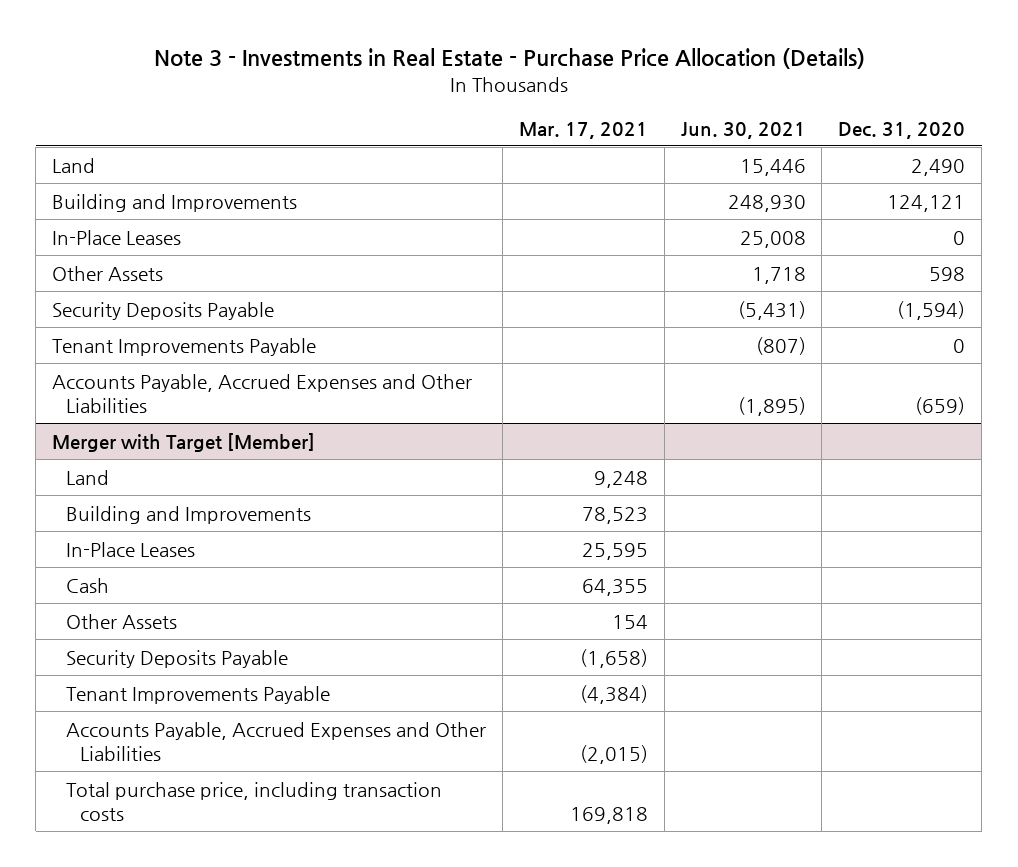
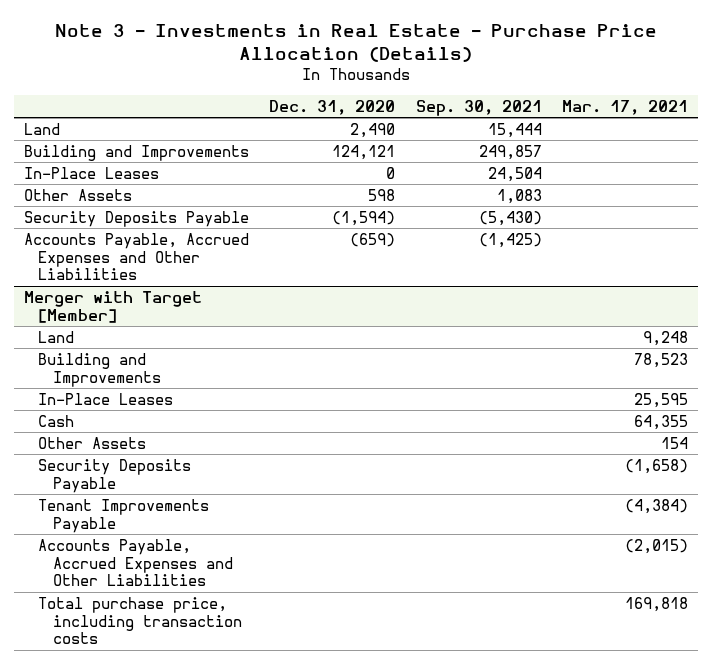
[680,121,806,139] Jun. 30, 2021 -> none
none -> [415,99,542,116] Sep. 30, 2021
[52,337,317,356] Tenant Improvements Payable -> none

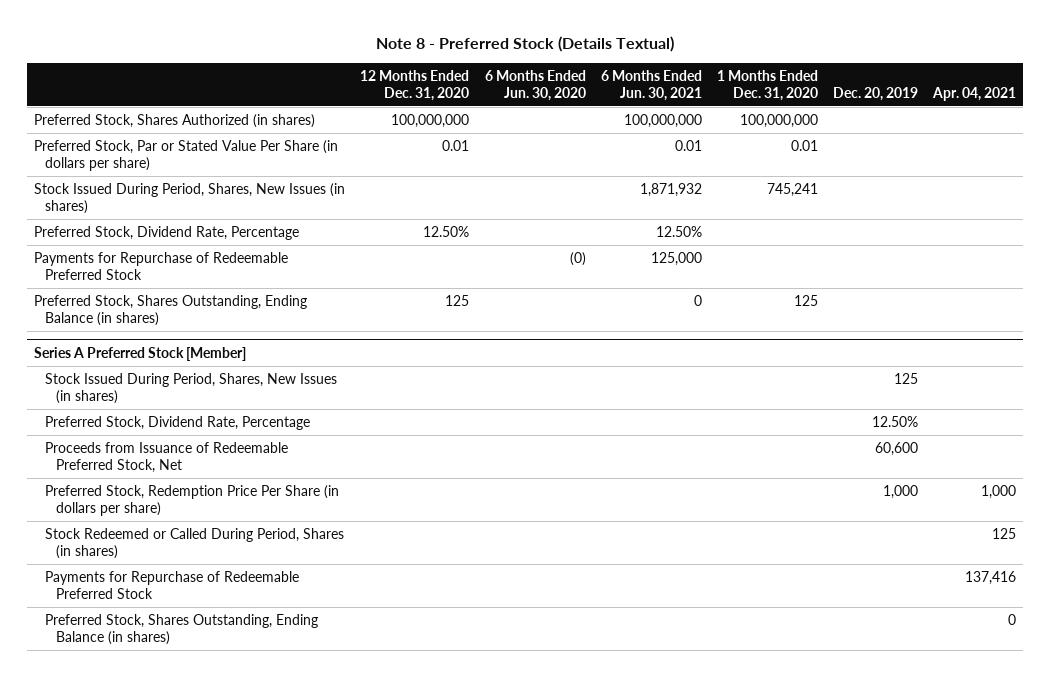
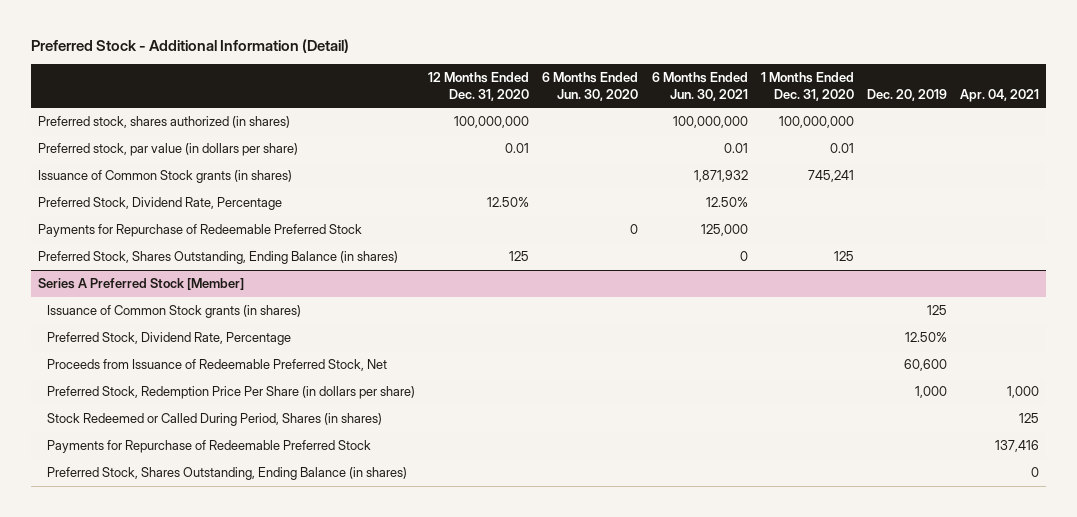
[376,35,675,52] Note 8 - Preferred Stock (Details Textual) -> [30,39,349,54] Preferred Stock - Additional Information (Detail)
[34,114,316,129] Preferred Stock, Shares Authorized (in shares) -> [37,116,290,129] Preferred stock, shares authorized (in shares)
[34,140,339,172] Preferred Stock, Par or Stated Value Per Share (in dollars per share) -> [37,143,298,157] Preferred stock, par value (in dollars per share)
[34,183,346,215] Stock Issued During Period, Shares, New Issues (in shares) -> [37,170,292,184] Issuance of Common Stock grants (in shares)
[569,252,586,267] (0) -> [630,224,639,235] 0
[45,373,338,405] Stock Issued During Period, Shares, New Issues (in shares) -> [47,305,302,319] Issuance of Common Stock grants (in shares)

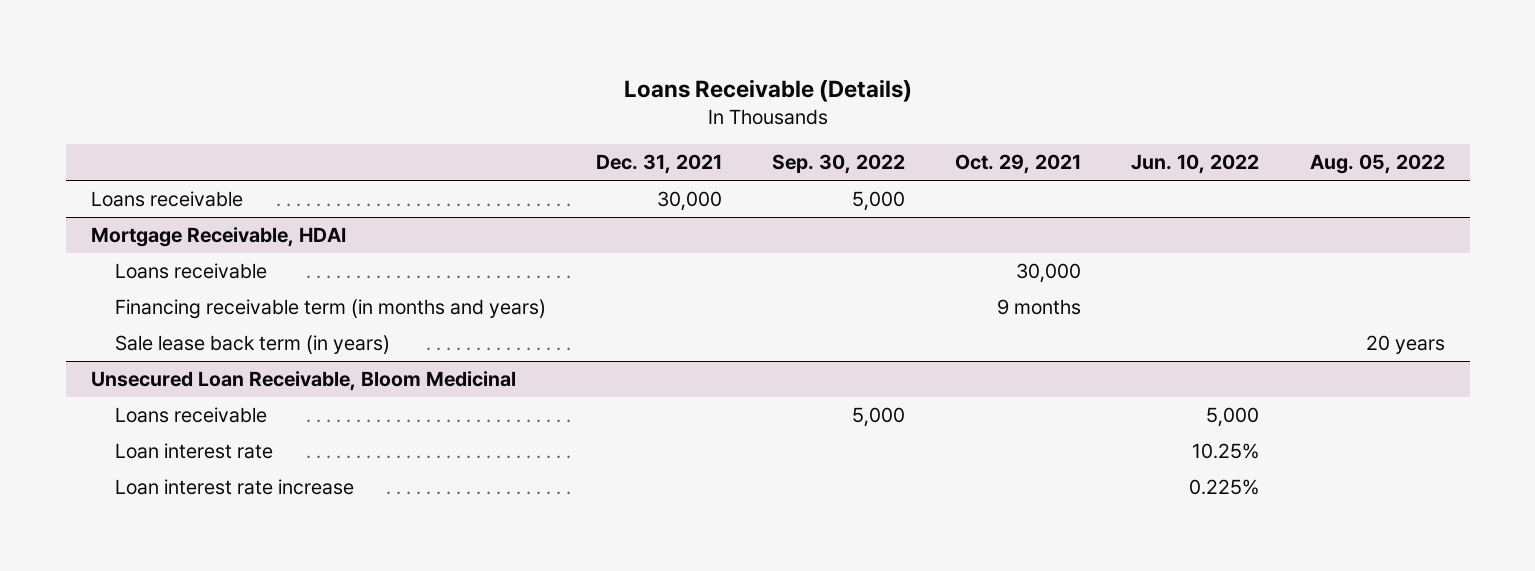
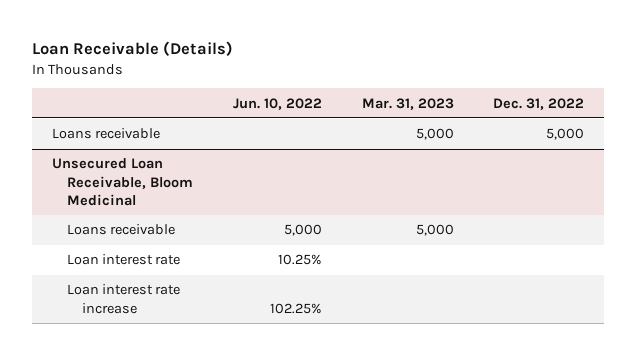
[623,78,912,102] Loans Receivable (Details) -> [31,41,233,57] Loan Receivable (Details)
[595,154,722,175] Dec. 31, 2021 -> none
[772,154,906,175] Sep. 30, 2022 -> none
[955,154,1082,175] Oct. 29, 2021 -> none
[1309,154,1445,175] Aug. 05, 2022 -> none
none -> [361,97,454,110] Mar. 31, 2023
none -> [493,97,585,110] Dec. 31, 2022
[90,227,346,248] Mortgage Receivable, HDAI -> none
[114,263,267,280] Loans receivable -> none
[114,299,546,320] Financing receivable term (in months and years) -> none
[114,335,390,355] Sale lease back term (in years) -> none
[1189,479,1260,496] 0.225% -> [269,302,322,314] 102.25%

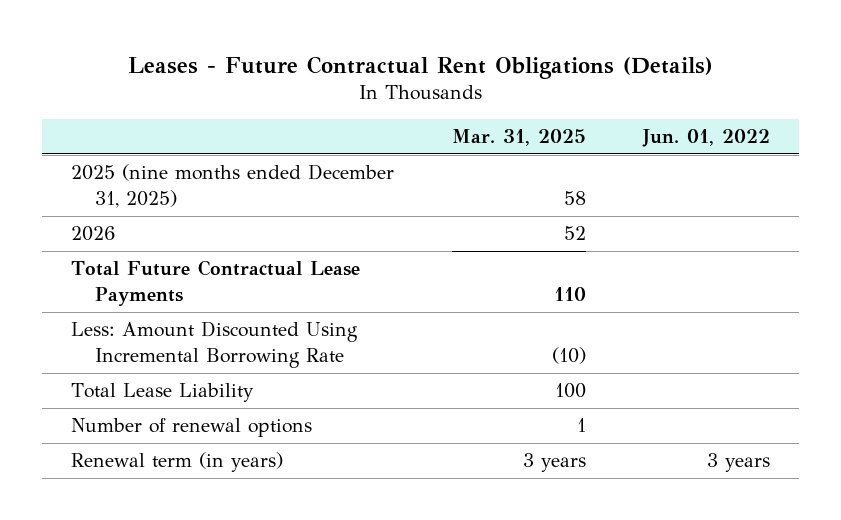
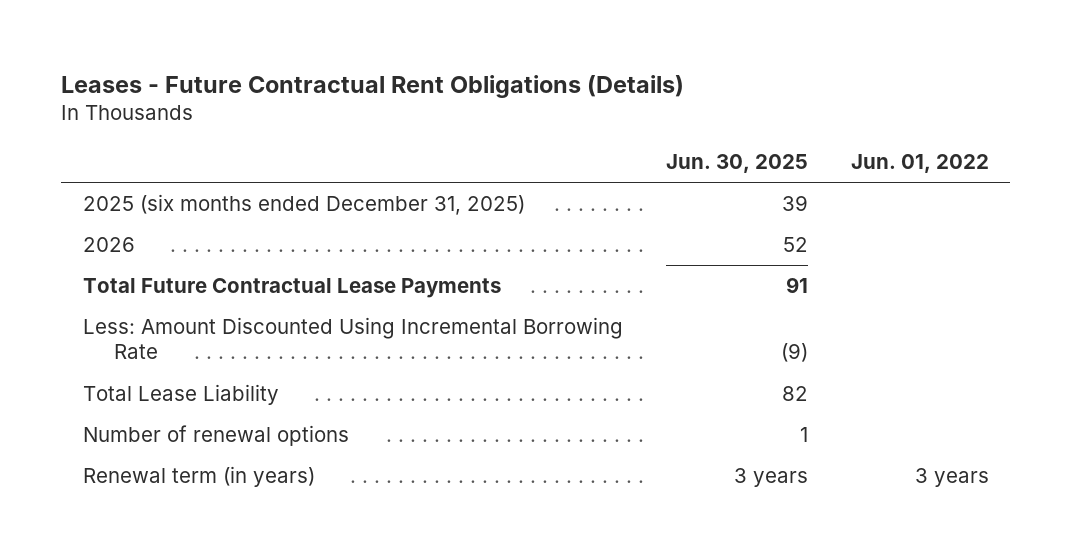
[451,128,586,146] Mar. 31, 2025 -> none
none -> [665,153,808,173] Jun. 30, 2025
[71,164,395,208] 2025 (nine months ended December 31, 2025) -> [82,194,525,216] 2025 (six months ended December 31, 2025)

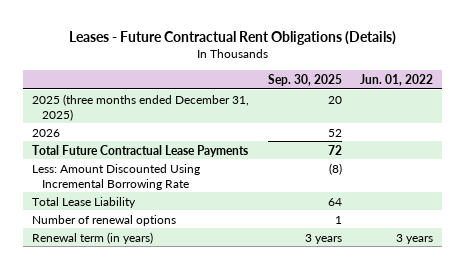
[665,153,808,173] Jun. 30, 2025 -> none
none -> [267,73,342,86] Sep. 30, 2025
[82,194,525,216] 2025 (six months ended December 31, 2025) -> [31,93,249,121] 2025 (three months ended December 31, 2025)

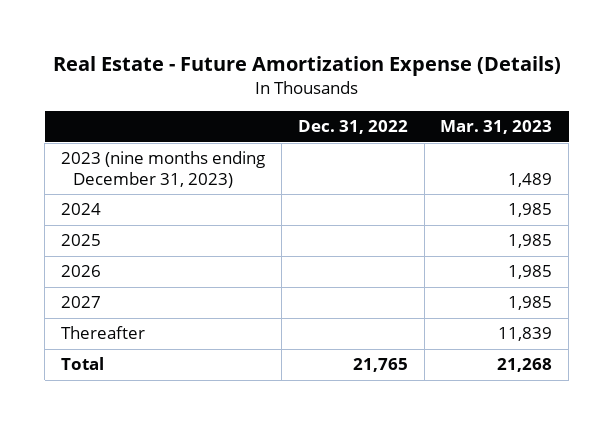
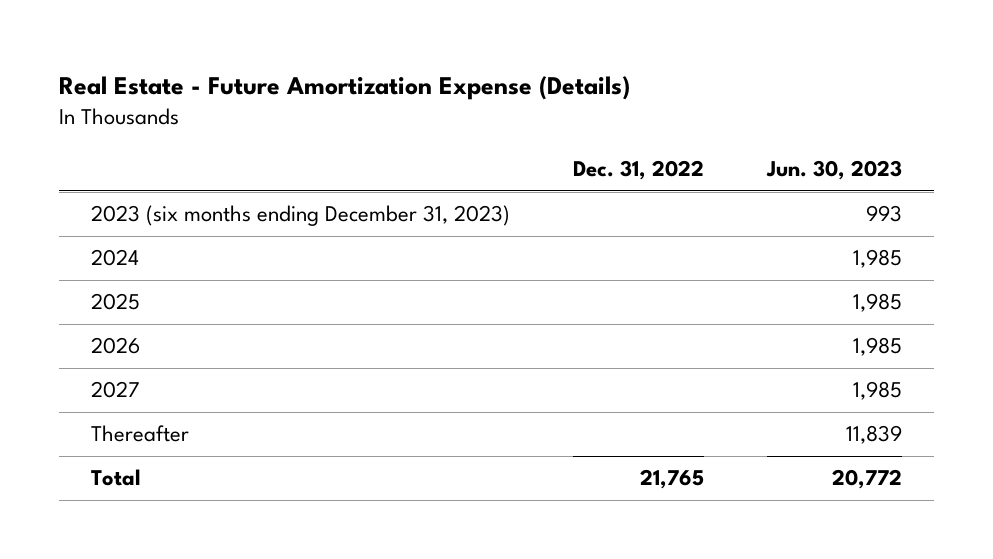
[440,120,553,135] Mar. 31, 2023 -> none
none -> [766,160,903,181] Jun. 30, 2023
[61,151,266,188] 2023 (nine months ending December 31, 2023) -> [91,205,511,227] 2023 (six months ending December 31, 2023)

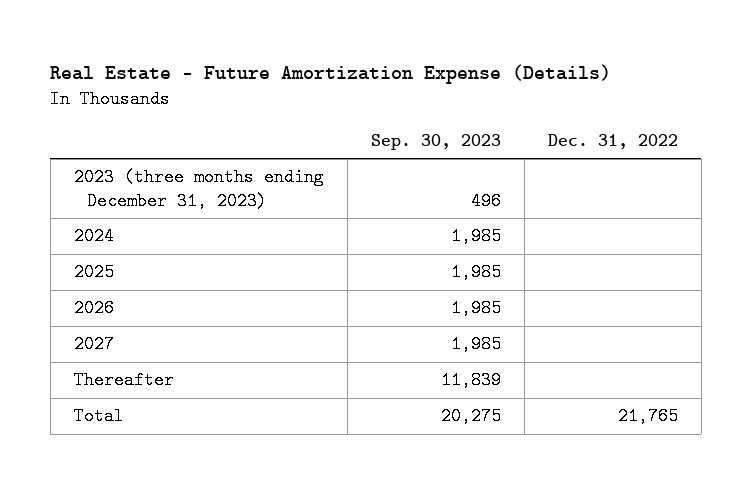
[766,160,903,181] Jun. 30, 2023 -> none
none -> [370,133,501,150] Sep. 30, 2023
[91,205,511,227] 2023 (six months ending December 31, 2023) -> [73,168,324,211] 2023 (three months ending December 31, 2023)

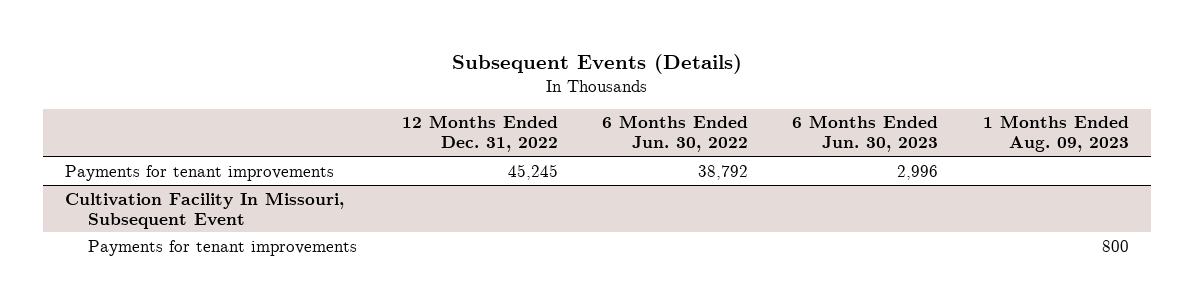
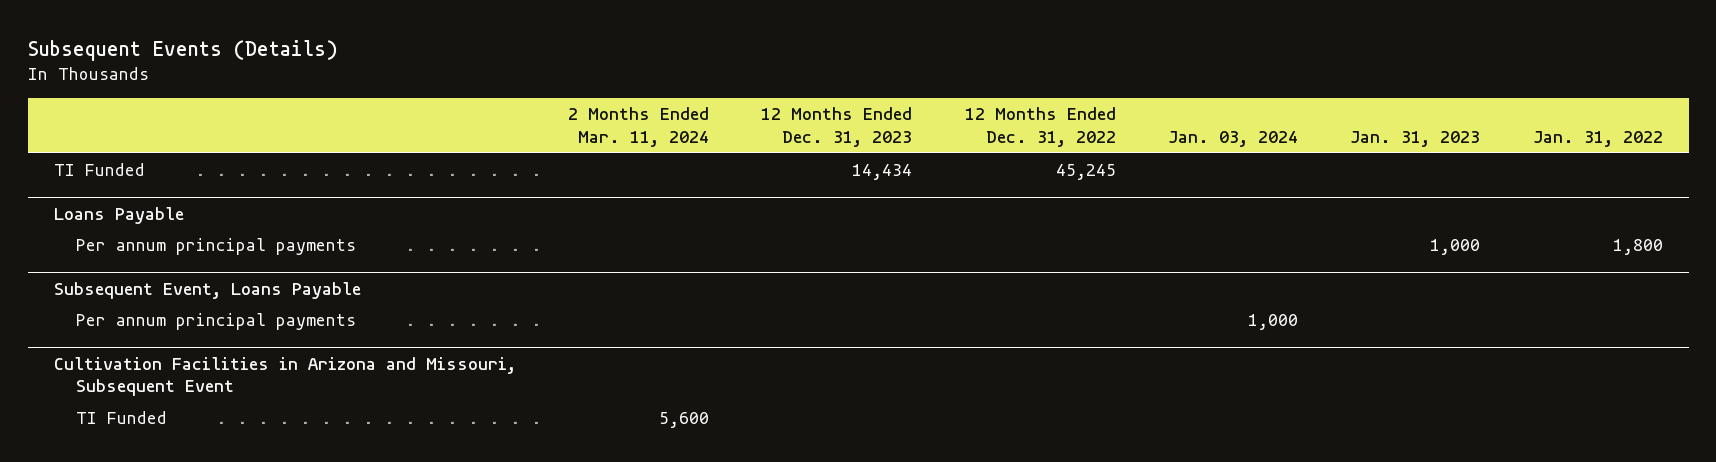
[602,115,749,153] 6 Months Ended Jun. 30, 2022 -> none
[792,115,939,153] 6 Months Ended Jun. 30, 2023 -> none
[982,115,1129,153] 1 Months Ended Aug. 09, 2023 -> none
none -> [568,107,710,147] 2 Months Ended Mar. 11, 2024
none -> [761,107,913,147] 12 Months Ended Dec. 31, 2023
none -> [1167,130,1298,147] Jan. 03, 2024
none -> [1350,130,1481,147] Jan. 31, 2023
none -> [1532,130,1663,147] Jan. 31, 2022
[65,164,335,181] Payments for tenant improvements -> [53,163,145,177] TI Funded
none -> [53,206,184,224] Loans Payable
none -> [76,238,357,256] Per annum principal payments
none -> [53,281,361,299] Subsequent Event, Loans Payable
none -> [76,313,357,331] Per annum principal payments
[65,191,345,229] Cultivation Facility In Missouri, Subsequent Event -> [53,356,516,397] Cultivation Facilities in Arizona and Missouri, Subsequent Event
[88,239,358,256] Payments for tenant improvements -> [76,411,168,425] TI Funded

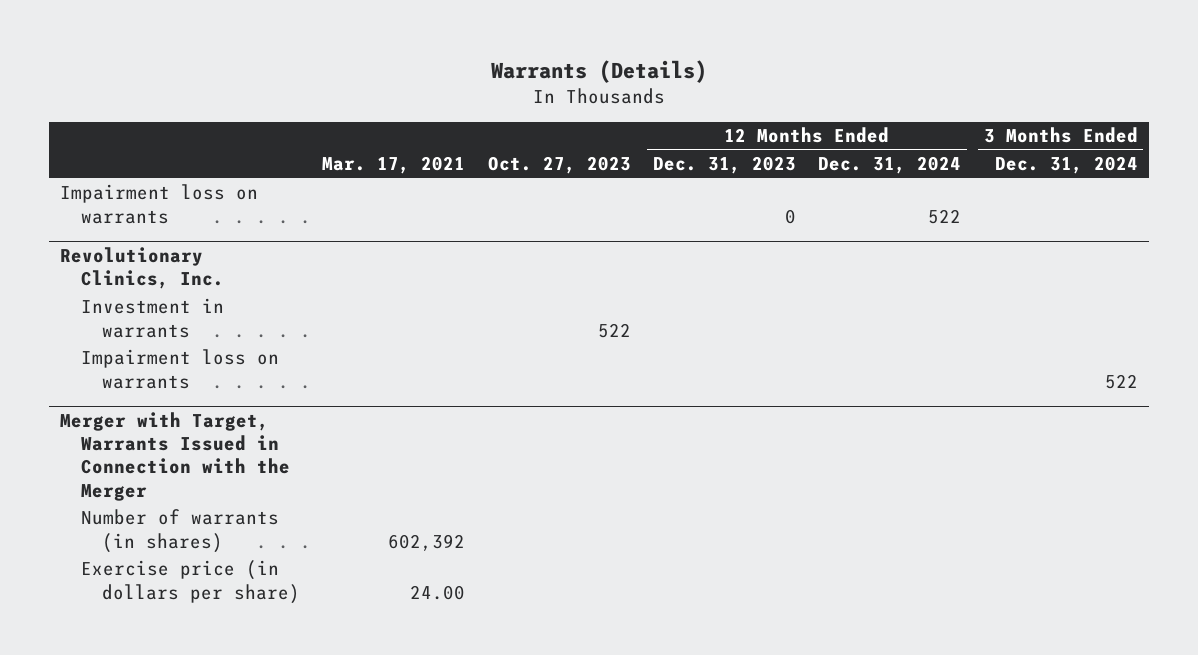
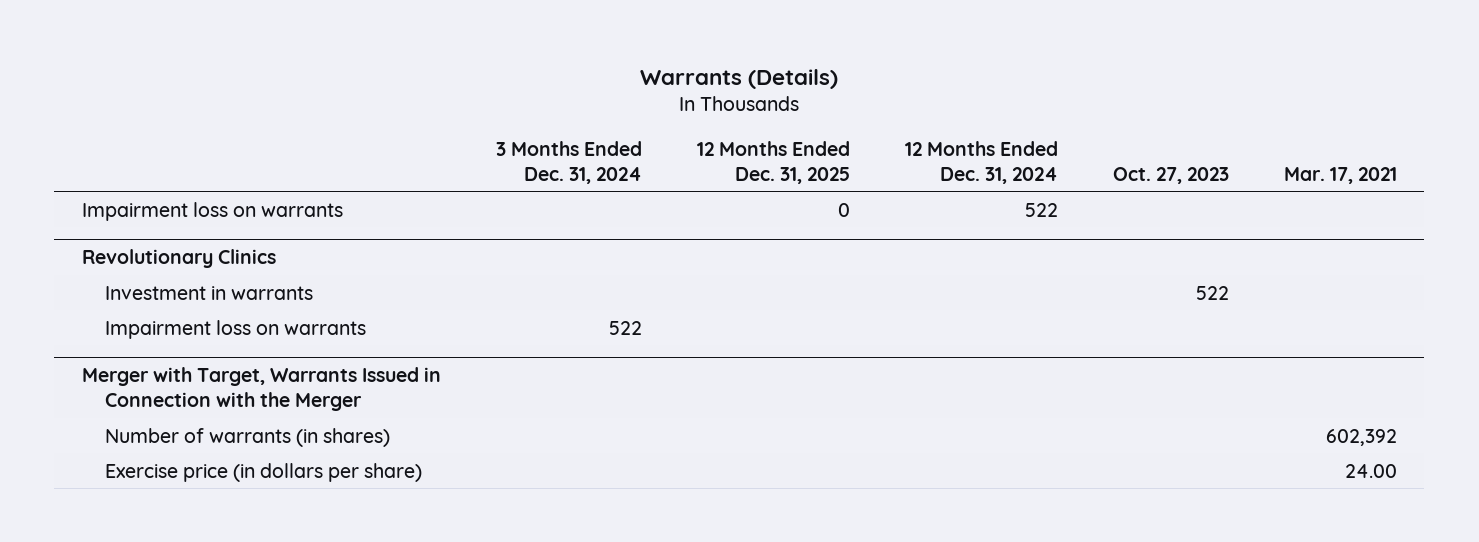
[653,156,797,175] Dec. 31, 2023 -> none
none -> [696,140,850,184] 12 Months Ended Dec. 31, 2025
[60,247,225,290] Revolutionary Clinics, Inc. -> [81,249,276,269] Revolutionary Clinics

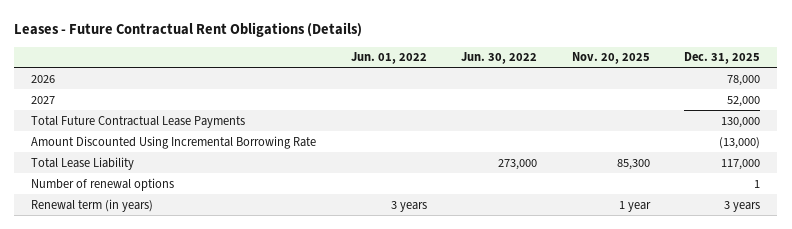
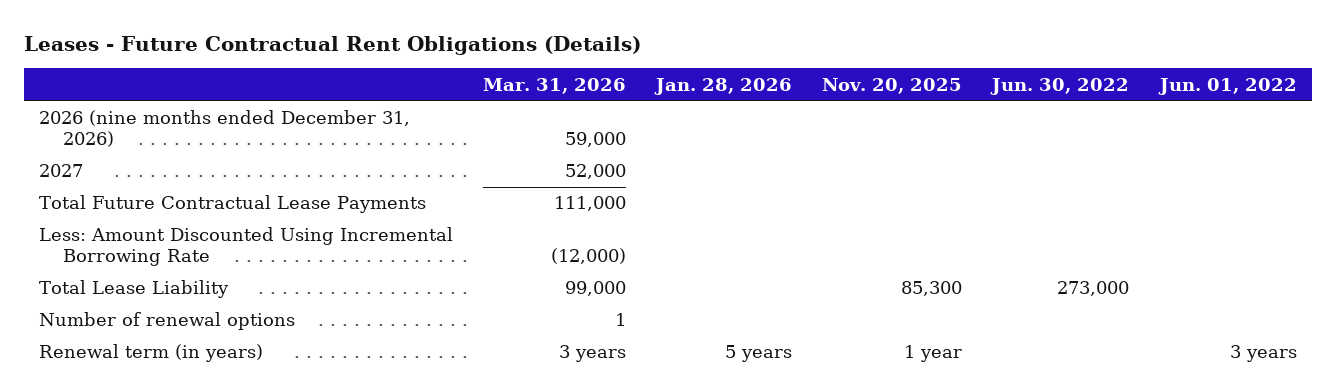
[684,52,761,65] Dec. 31, 2025 -> none
none -> [483,77,627,94] Mar. 31, 2026
none -> [654,77,793,95] Jan. 28, 2026
[31,74,56,83] 2026 -> none
none -> [39,110,411,148] 2026 (nine months ended December 31, 2026)
[31,135,317,149] Amount Discounted Using Incremental Borrowing Rate -> [39,227,454,267] Less: Amount Discounted Using Incremental Borrowing Rate

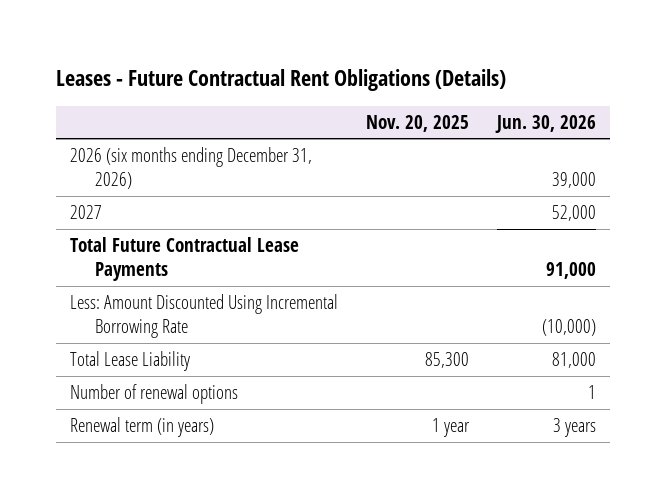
[483,77,627,94] Mar. 31, 2026 -> none
[654,77,793,95] Jan. 28, 2026 -> none
[990,77,1130,95] Jun. 30, 2022 -> none
[1157,77,1297,95] Jun. 01, 2022 -> none
none -> [495,114,597,133] Jun. 30, 2026
[39,110,411,148] 2026 (nine months ended December 31, 2026) -> [70,147,313,190] 2026 (six months ending December 31, 2026)

